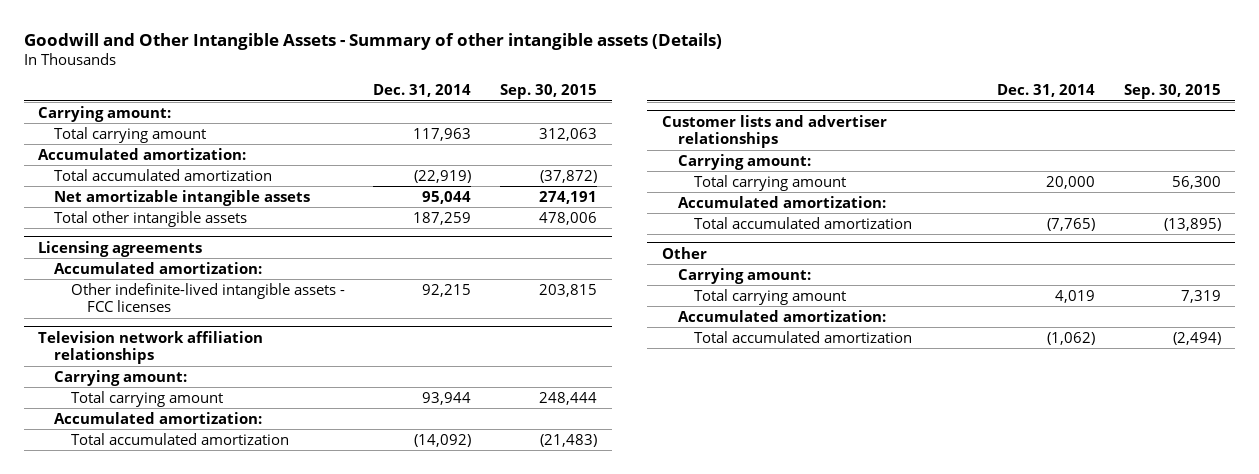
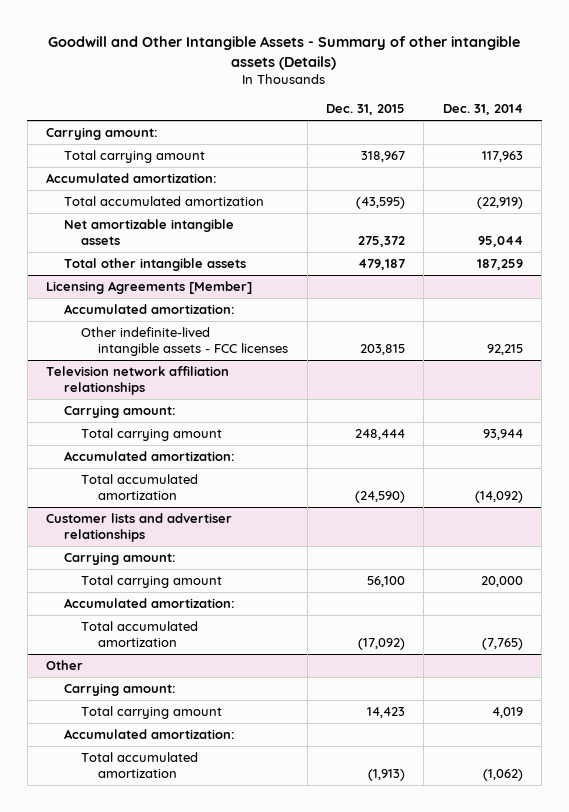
[500,84,598,100] Sep. 30, 2015 -> none
none -> [325,104,405,116] Dec. 31, 2015
[38,240,203,257] Licensing agreements -> [46,281,253,295] Licensing Agreements [Member]

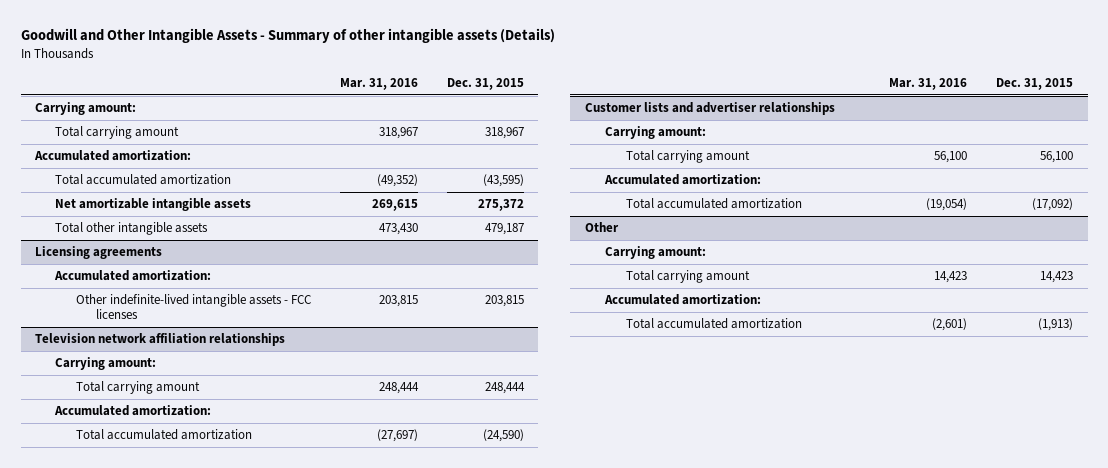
[442,104,523,116] Dec. 31, 2014 -> none
none -> [339,77,418,90] Mar. 31, 2016
[46,281,253,295] Licensing Agreements [Member] -> [34,246,162,260] Licensing agreements

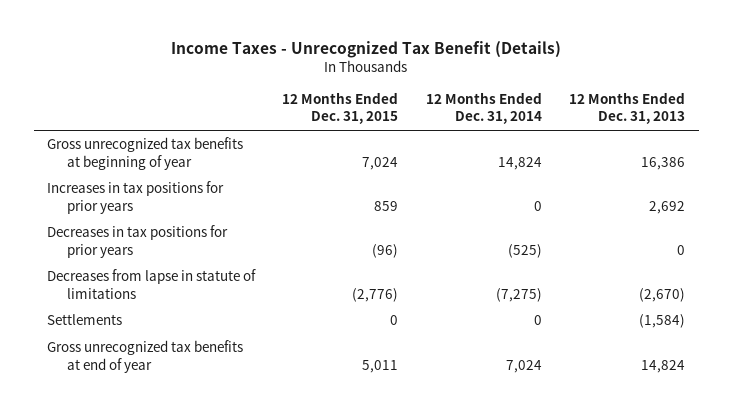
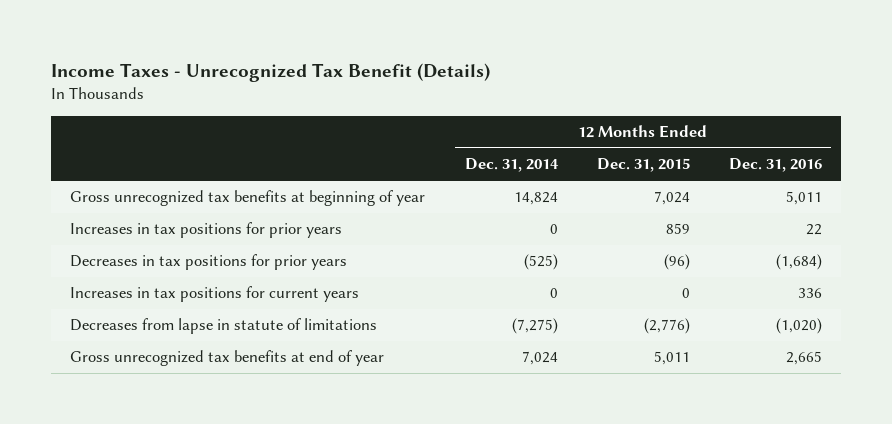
[568,92,685,125] 12 Months Ended Dec. 31, 2013 -> none
none -> [728,158,822,173] Dec. 31, 2016
none -> [70,286,360,303] Increases in tax positions for current years
[47,314,123,326] Settlements -> none

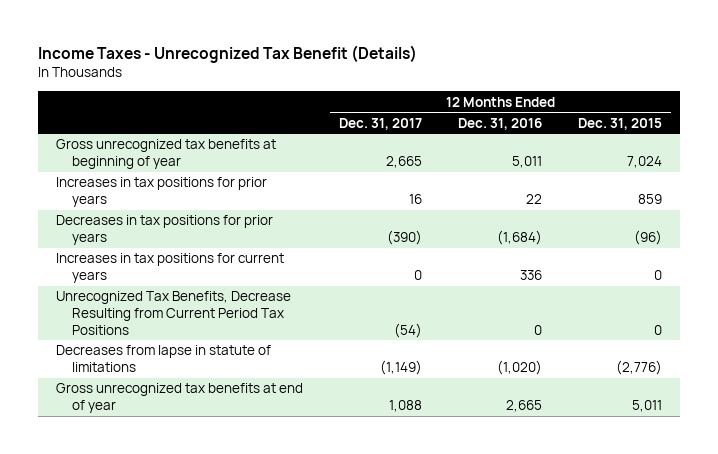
[464,158,559,173] Dec. 31, 2014 -> none
none -> [338,117,422,130] Dec. 31, 2017
none -> [55,291,291,335] Unrecognized Tax Benefits, Decrease Resulting from Current Period Tax Positions

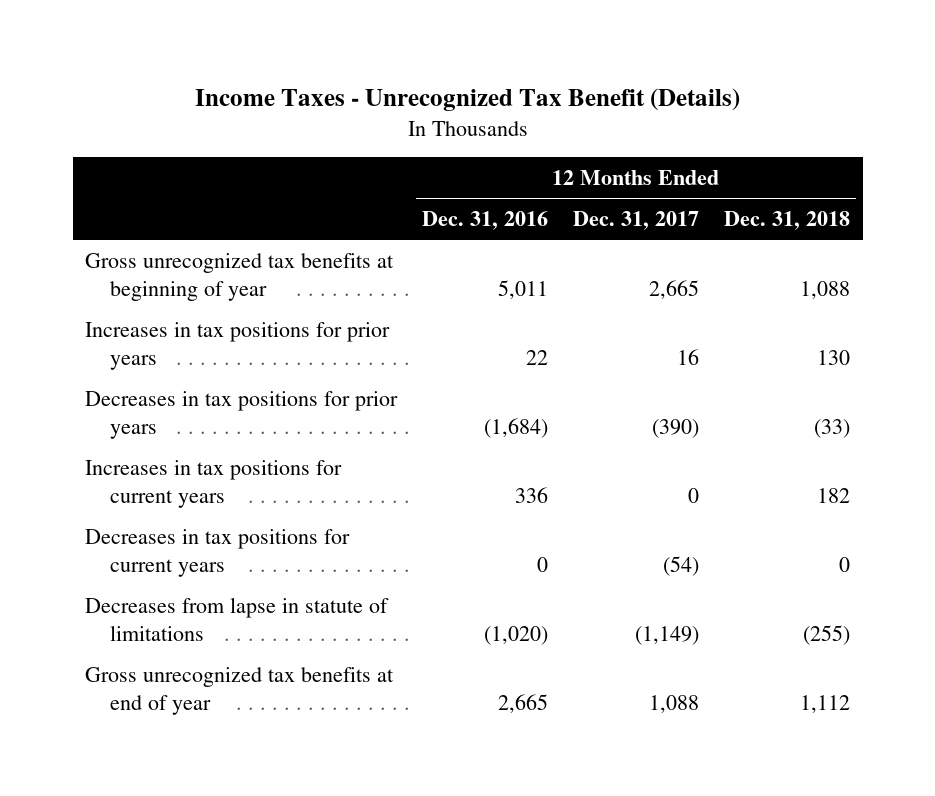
[578,117,663,130] Dec. 31, 2015 -> none
none -> [724,210,851,230] Dec. 31, 2018
[55,291,291,335] Unrecognized Tax Benefits, Decrease Resulting from Current Period Tax Positions -> [85,528,351,577] Decreases in tax positions for current years

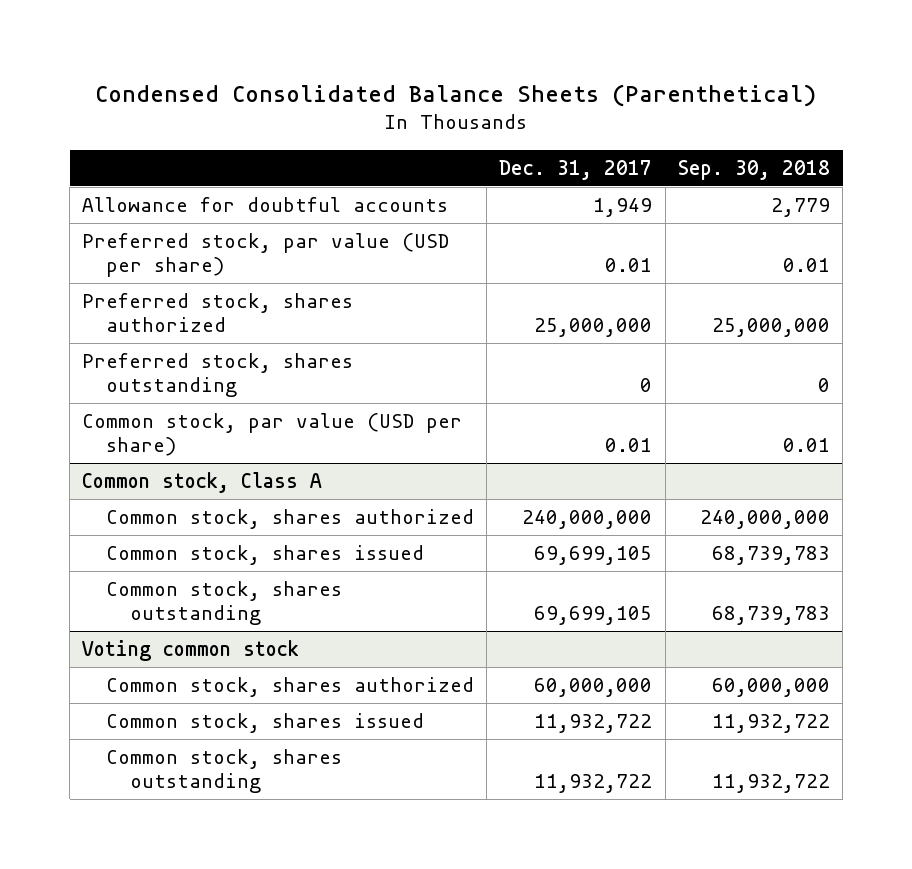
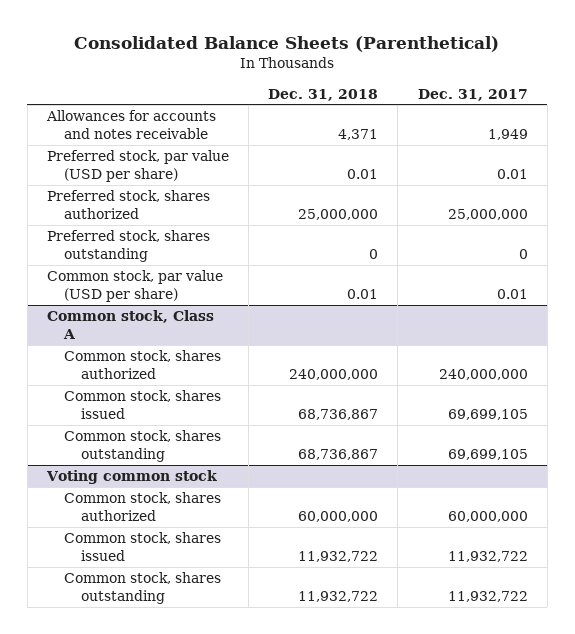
[95,83,817,107] Condensed Consolidated Balance Sheets (Parenthetical) -> [74,36,500,53] Consolidated Balance Sheets (Parenthetical)
[677,159,830,180] Sep. 30, 2018 -> none
none -> [268,88,379,101] Dec. 31, 2018
[82,197,449,213] Allowance for doubtful accounts -> [45,110,216,140] Allowances for accounts and notes receivable

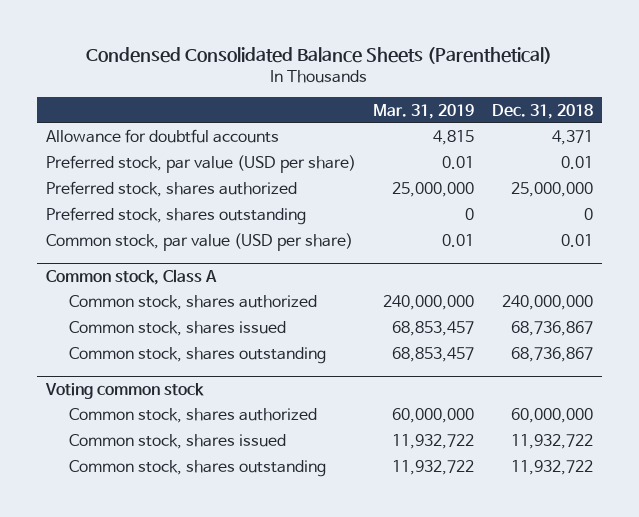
[74,36,500,53] Consolidated Balance Sheets (Parenthetical) -> [86,46,553,64] Condensed Consolidated Balance Sheets (Parenthetical)
[417,88,528,101] Dec. 31, 2017 -> none
none -> [373,103,475,119] Mar. 31, 2019
[45,110,216,140] Allowances for accounts and notes receivable -> [45,129,279,144] Allowance for doubtful accounts

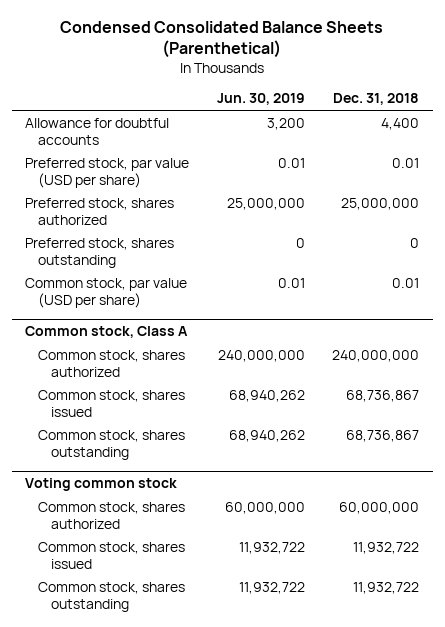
[373,103,475,119] Mar. 31, 2019 -> none
none -> [216,93,305,106] Jun. 30, 2019
[552,130,594,146] 4,371 -> [381,117,420,130] 4,400

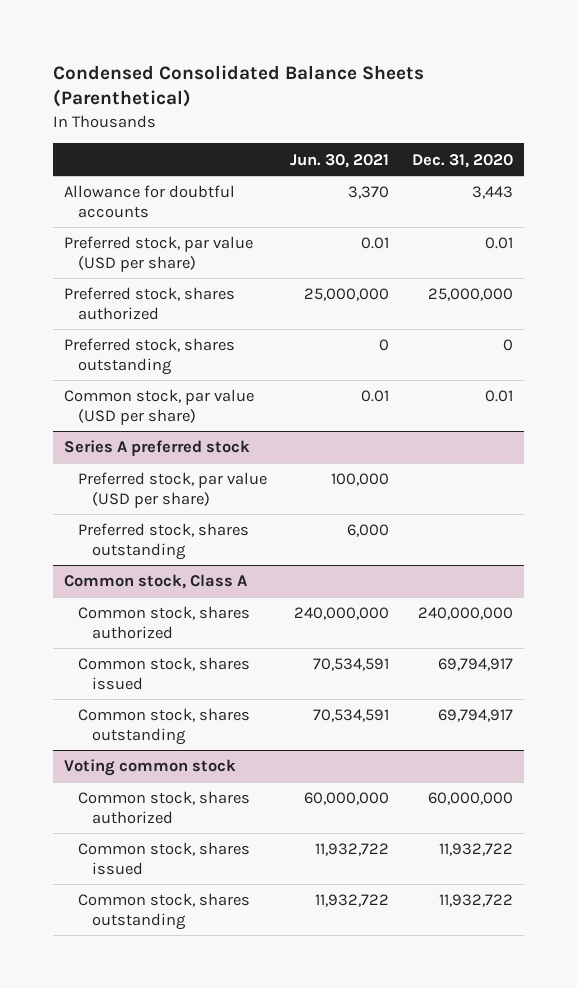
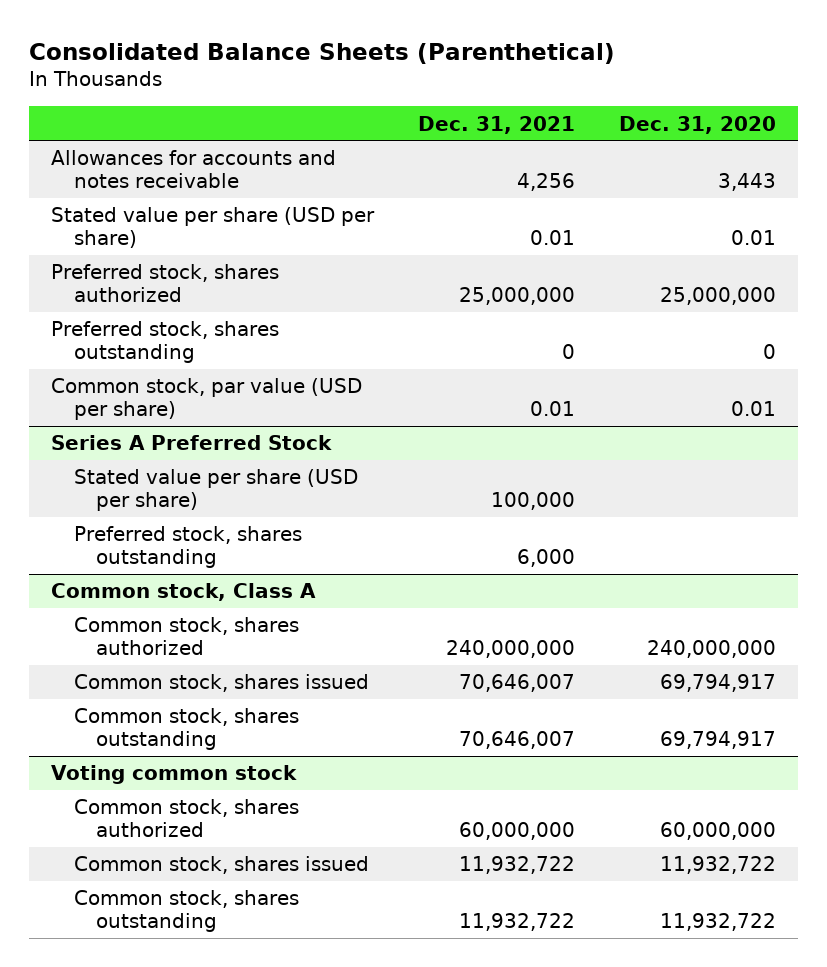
[53,64,425,108] Condensed Consolidated Balance Sheets (Parenthetical) -> [28,42,615,64] Consolidated Balance Sheets (Parenthetical)
[289,153,389,168] Jun. 30, 2021 -> none
none -> [417,115,575,134] Dec. 31, 2021
[64,185,236,218] Allowance for doubtful accounts -> [50,150,336,189] Allowances for accounts and notes receivable
[64,236,254,272] Preferred stock, par value (USD per share) -> [50,207,375,249] Stated value per share (USD per share)
[64,440,251,457] Series A preferred stock -> [50,435,332,451] Series A Preferred Stock
[78,472,268,508] Preferred stock, par value (USD per share) -> [73,469,358,512] Stated value per share (USD per share)

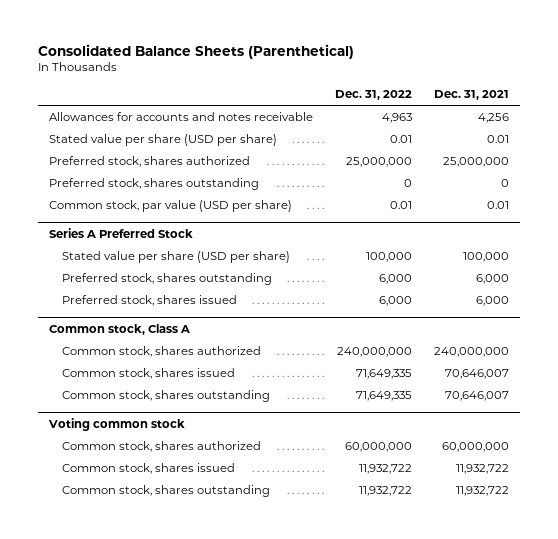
[618,115,776,134] Dec. 31, 2020 -> none
none -> [334,90,412,101] Dec. 31, 2022
none -> [62,295,238,307] Preferred stock, shares issued

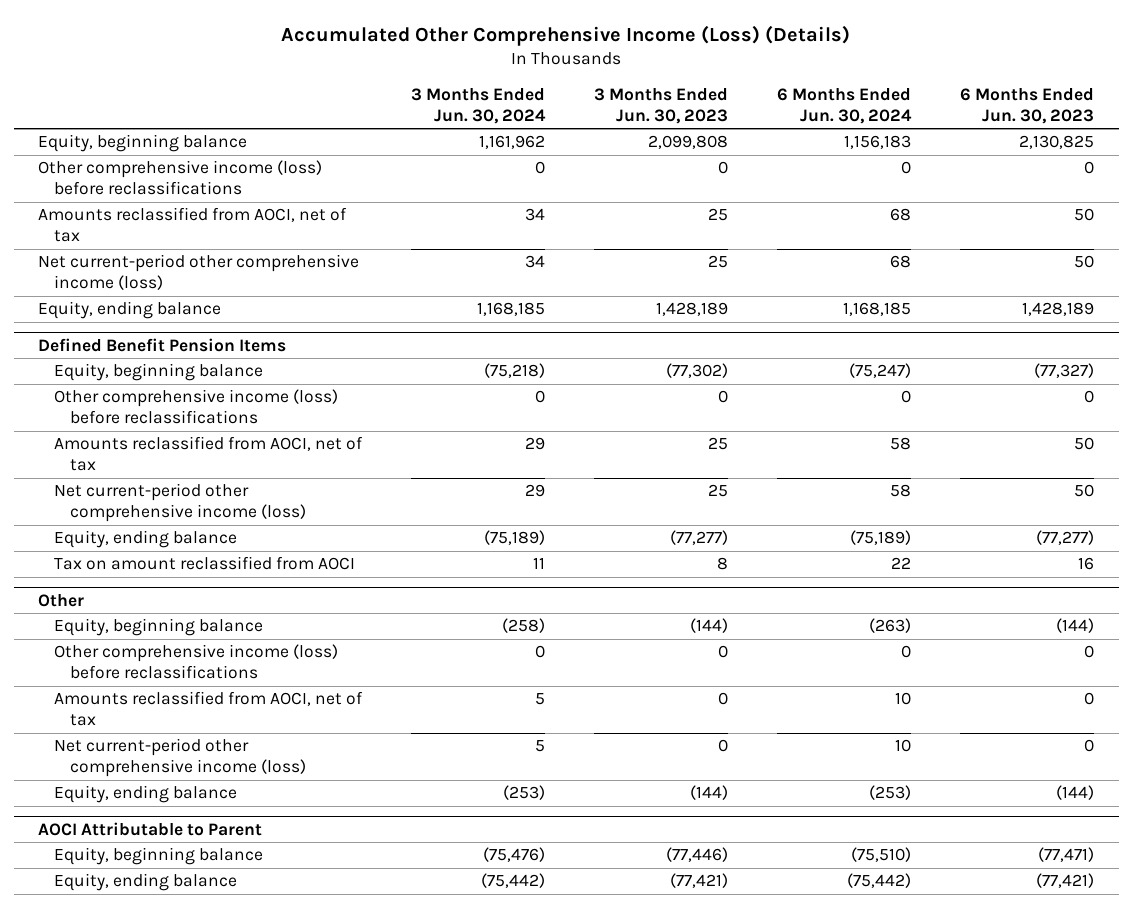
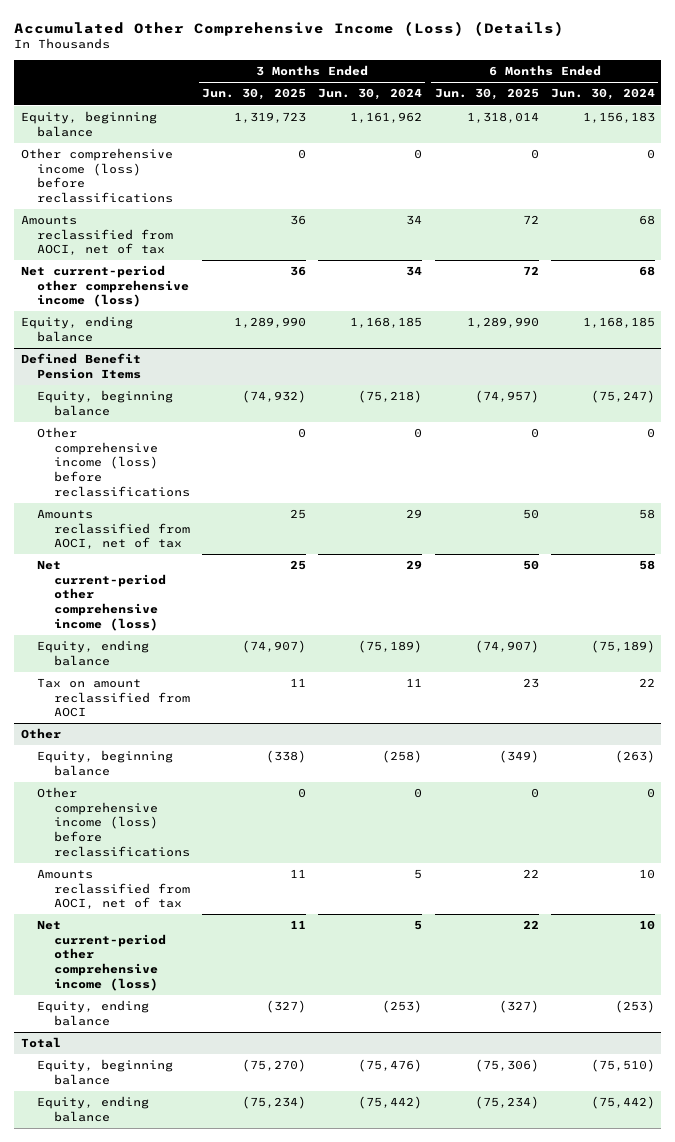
[594,88,729,124] 3 Months Ended Jun. 30, 2023 -> none
[960,88,1095,124] 6 Months Ended Jun. 30, 2023 -> none
none -> [202,88,307,101] Jun. 30, 2025
none -> [434,88,539,101] Jun. 30, 2025
[38,821,263,836] AOCI Attributable to Parent -> [20,1037,61,1049] Total

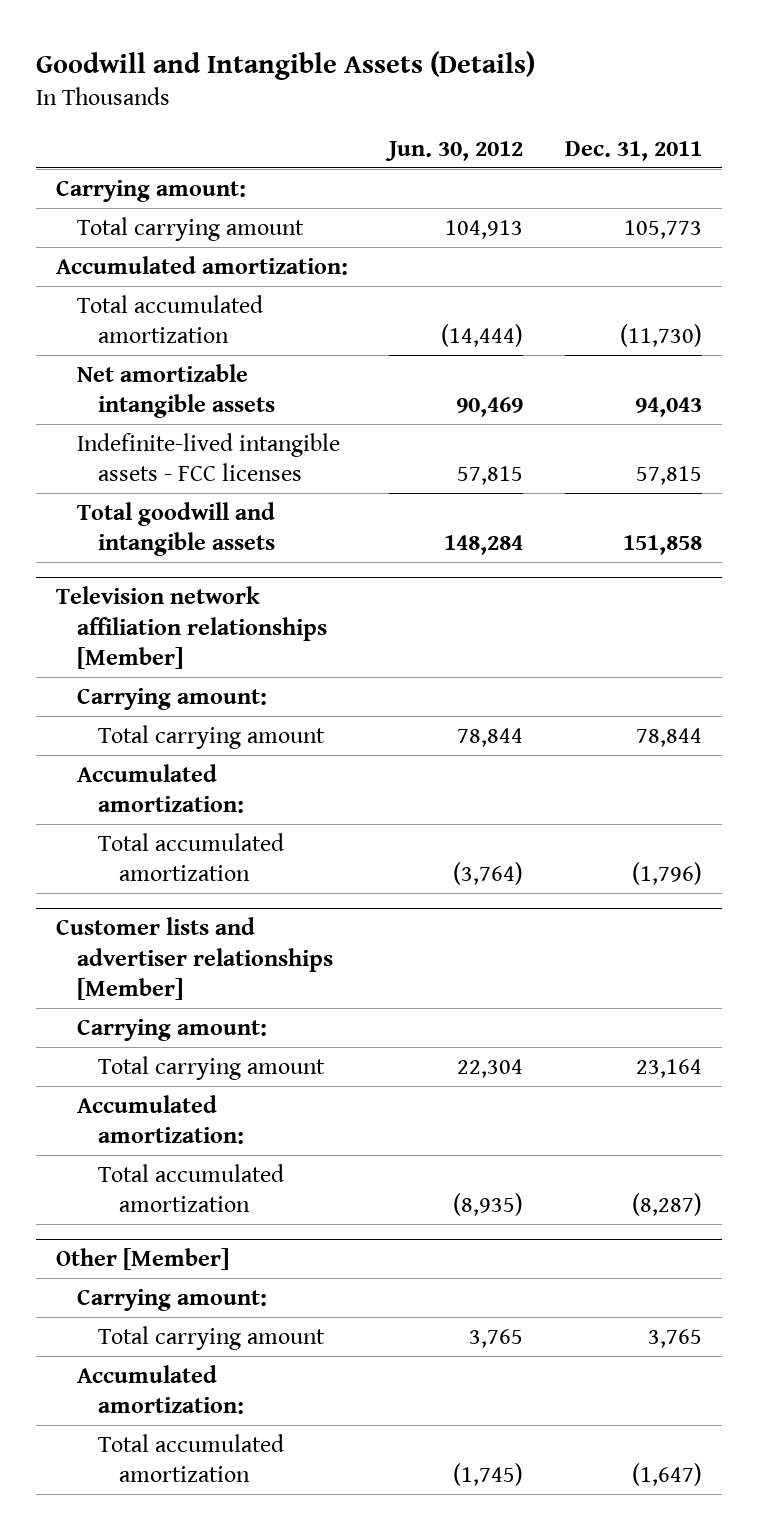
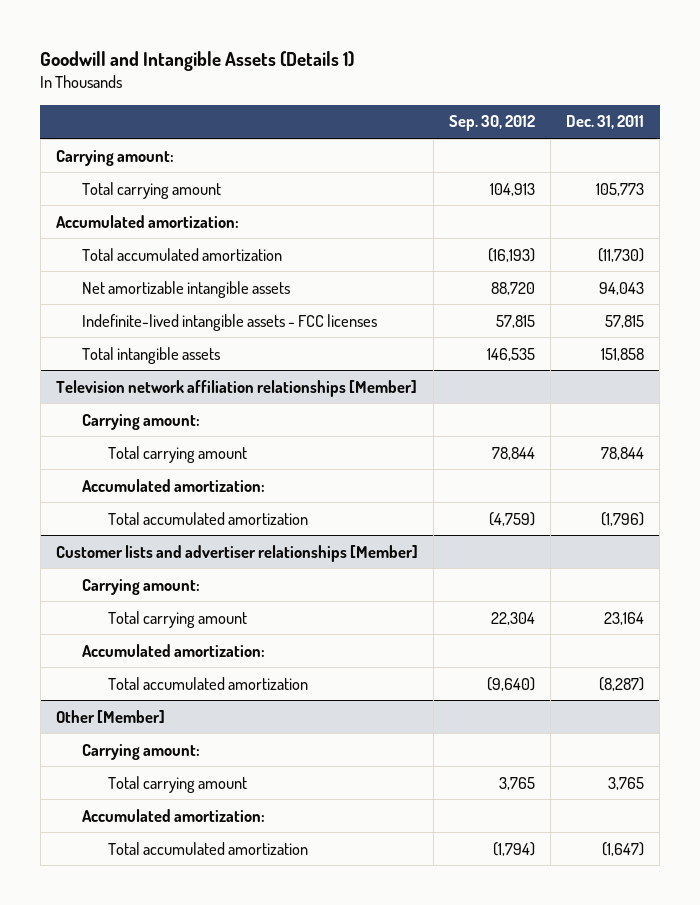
[35,50,535,80] Goodwill and Intangible Assets (Details) -> [40,50,355,71] Goodwill and Intangible Assets (Details 1)
[385,141,524,162] Jun. 30, 2012 -> none
none -> [448,115,535,132] Sep. 30, 2012
[77,501,276,557] Total goodwill and intangible assets -> [82,346,221,364] Total intangible assets

